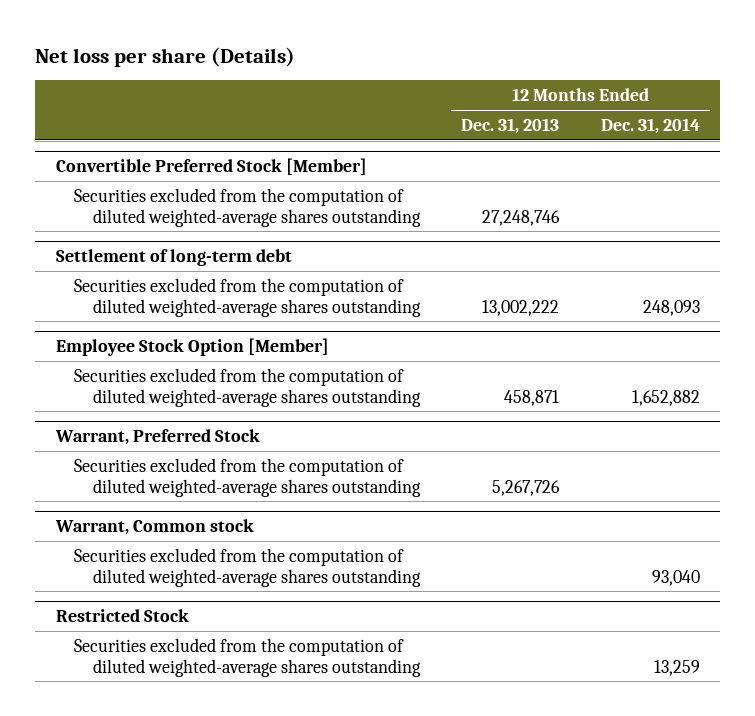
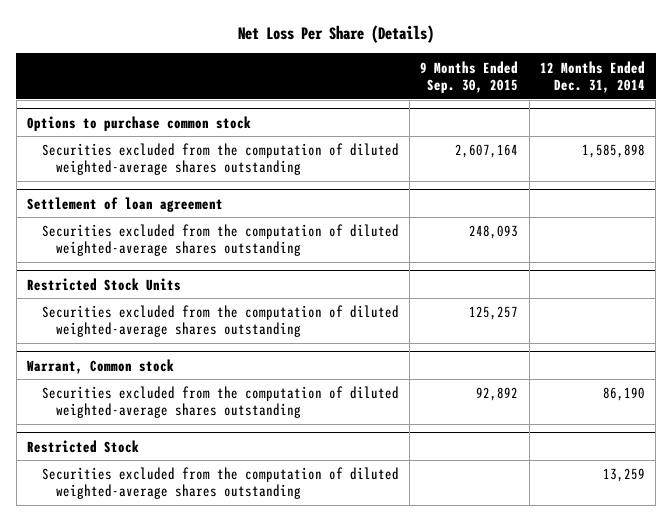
[34,46,295,67] Net loss per share (Details) -> [238,24,435,43] Net Loss Per Share (Details)
[461,118,560,135] Dec. 31, 2013 -> none
none -> [420,60,519,93] 9 Months Ended Sep. 30, 2015
[55,158,367,176] Convertible Preferred Stock [Member] -> none
none -> [27,115,252,131] Options to purchase common stock
none -> [41,143,399,176] Securities excluded from the computation of diluted weighted-average shares outstanding
none -> [27,196,224,212] Settlement of loan agreement
[55,249,292,267] Settlement of long-term debt -> none
[74,277,422,317] Securities excluded from the computation of diluted weighted-average shares outstanding -> none
[55,338,329,357] Employee Stock Option [Member] -> none
[74,367,422,407] Securities excluded from the computation of diluted weighted-average shares outstanding -> none
[54,429,260,446] Warrant, Preferred Stock -> none
none -> [27,277,182,291] Restricted Stock Units
[651,569,700,586] 93,040 -> [602,387,645,402] 86,190

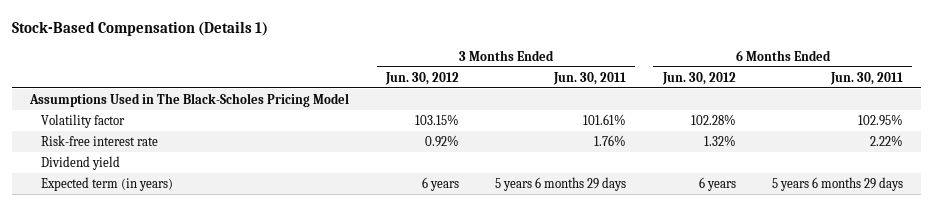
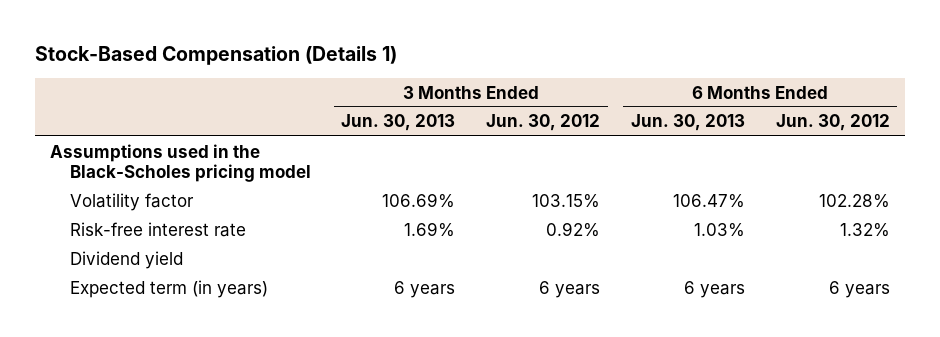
[553,71,627,85] Jun. 30, 2011 -> none
[829,71,903,85] Jun. 30, 2011 -> none
none -> [341,114,456,132] Jun. 30, 2013
none -> [630,114,745,132] Jun. 30, 2013
[29,92,350,107] Assumptions Used in The Black-Scholes Pricing Model -> [50,143,311,182] Assumptions used in the Black-Scholes pricing model

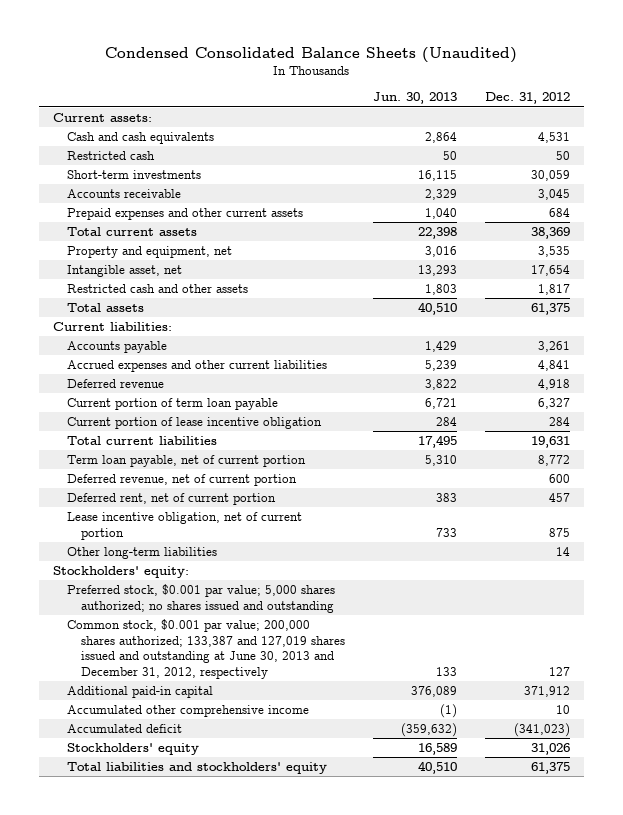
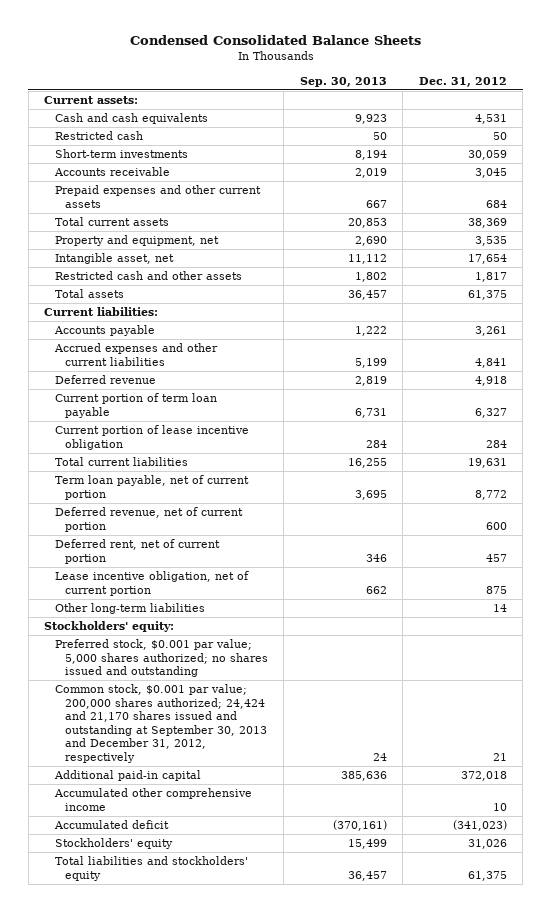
[105,47,518,64] Condensed Consolidated Balance Sheets (Unaudited) -> [129,35,421,46] Condensed Consolidated Balance Sheets
[372,92,457,105] Jun. 30, 2013 -> none
none -> [299,76,387,87] Sep. 30, 2013
[66,618,345,679] Common stock, $0.001 par value; 200,000 shares authorized; 133,387 and 127,019 shares issued and outstanding at June 30, 2013 and December 31, 2012, respectively -> [54,684,267,763] Common stock, $0.001 par value; 200,000 shares authorized; 24,424 and 21,170 shares issued and outstanding at September 30, 2013 and December 31, 2012, respectively
[549,666,571,676] 127 -> [492,752,507,761] 21
[524,685,571,697] 371,912 -> [460,771,507,782] 372,018

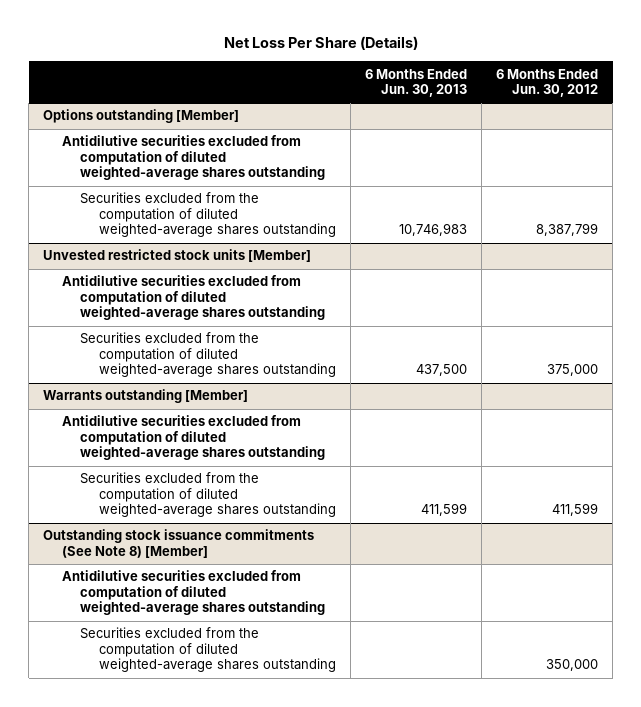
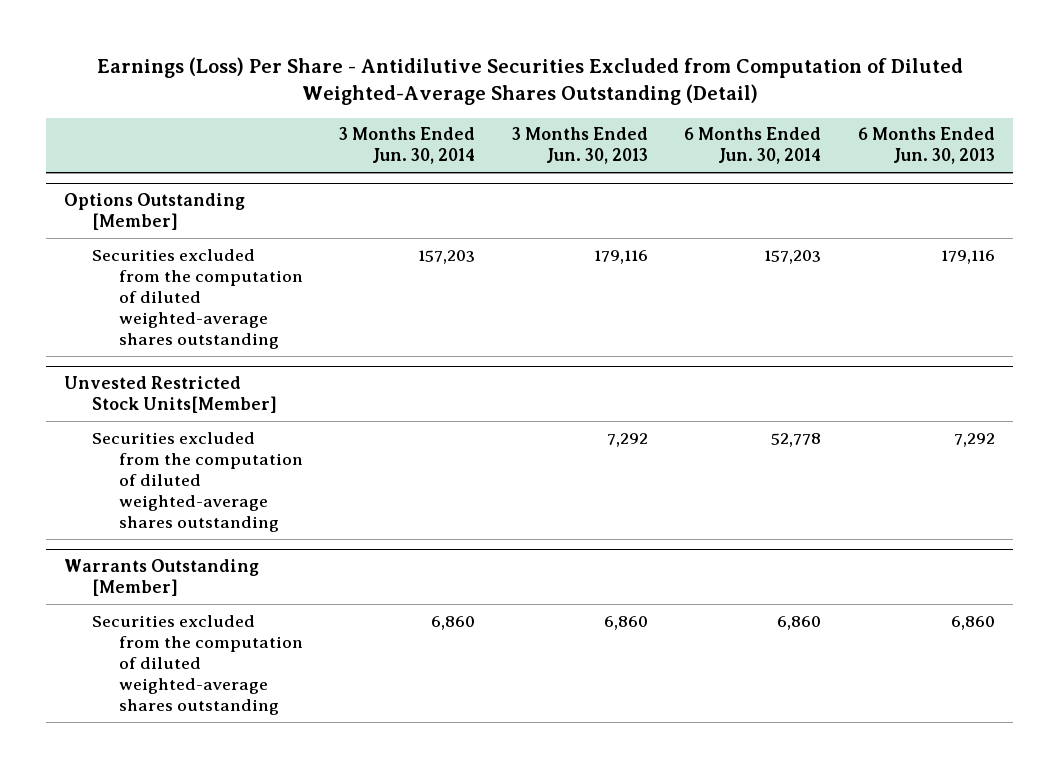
[223,36,418,51] Net Loss Per Share (Details) -> [96,57,963,106] Earnings (Loss) Per Share - Antidilutive Securities Excluded from Computation of Diluted Weighted-Average Shares Outstanding (Detail)
[496,68,599,98] 6 Months Ended Jun. 30, 2012 -> none
none -> [339,127,476,165] 3 Months Ended Jun. 30, 2014
none -> [511,127,648,165] 3 Months Ended Jun. 30, 2013
none -> [684,127,822,165] 6 Months Ended Jun. 30, 2014
[61,135,326,181] Antidilutive securities excluded from computation of diluted weighted-average shares outstanding -> none
[61,275,326,321] Antidilutive securities excluded from computation of diluted weighted-average shares outstanding -> none
[61,415,326,461] Antidilutive securities excluded from computation of diluted weighted-average shares outstanding -> none
[43,529,315,558] Outstanding stock issuance commitments (See Note 8) [Member] -> none
[61,570,326,616] Antidilutive securities excluded from computation of diluted weighted-average shares outstanding -> none
[80,627,337,673] Securities excluded from the computation of diluted weighted-average shares outstanding -> none
[43,109,240,124] Options outstanding [Member] -> [64,193,246,231] Options Outstanding [Member]
[399,223,468,237] 10,746,983 -> [940,249,995,264] 179,116
[43,249,312,263] Unvested restricted stock units [Member] -> [64,376,277,414] Unvested Restricted Stock Units[Member]
[416,364,468,377] 437,500 -> [953,432,995,447] 7,292
[43,389,249,404] Warrants outstanding [Member] -> [64,559,260,597] Warrants Outstanding [Member]
[421,503,468,517] 411,599 -> [950,615,995,630] 6,860

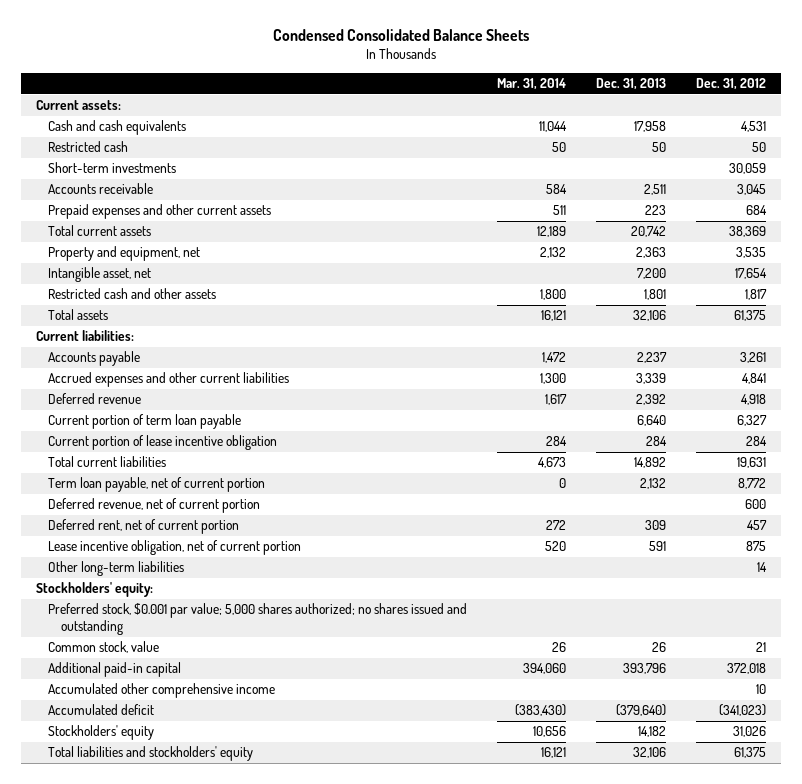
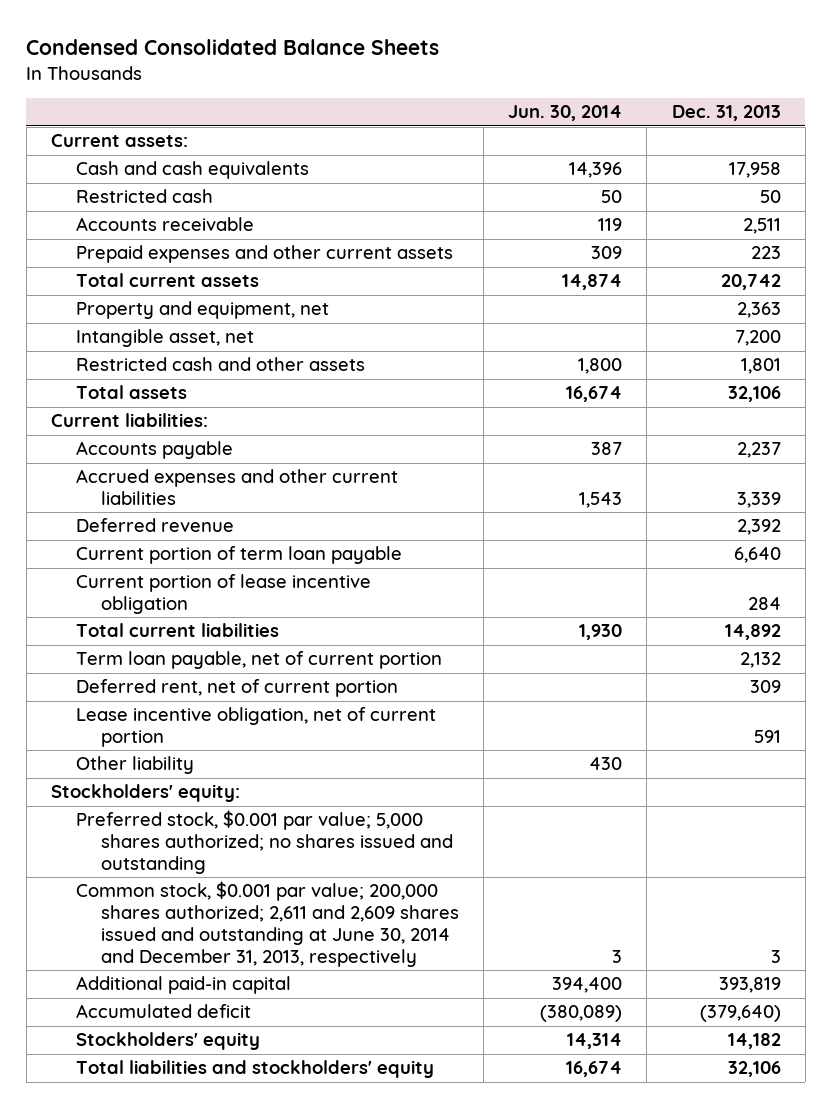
[497,78,567,91] Mar. 31, 2014 -> none
[696,78,767,91] Dec. 31, 2012 -> none
none -> [508,105,623,122] Jun. 30, 2014
[48,162,177,174] Short-term investments -> none
[48,498,261,514] Deferred revenue, net of current portion -> none
[48,561,185,577] Other long-term liabilities -> [75,756,194,775] Other liability
[48,641,160,654] Common stock, value -> none
[48,683,276,699] Accumulated other comprehensive income -> none
none -> [75,881,459,967] Common stock, $0.001 par value; 200,000 shares authorized; 2,611 and 2,609 shares issued and outstanding at June 30, 2014 and December 31, 2013, respectively
[623,663,667,675] 393,796 -> [718,977,781,994] 393,819

